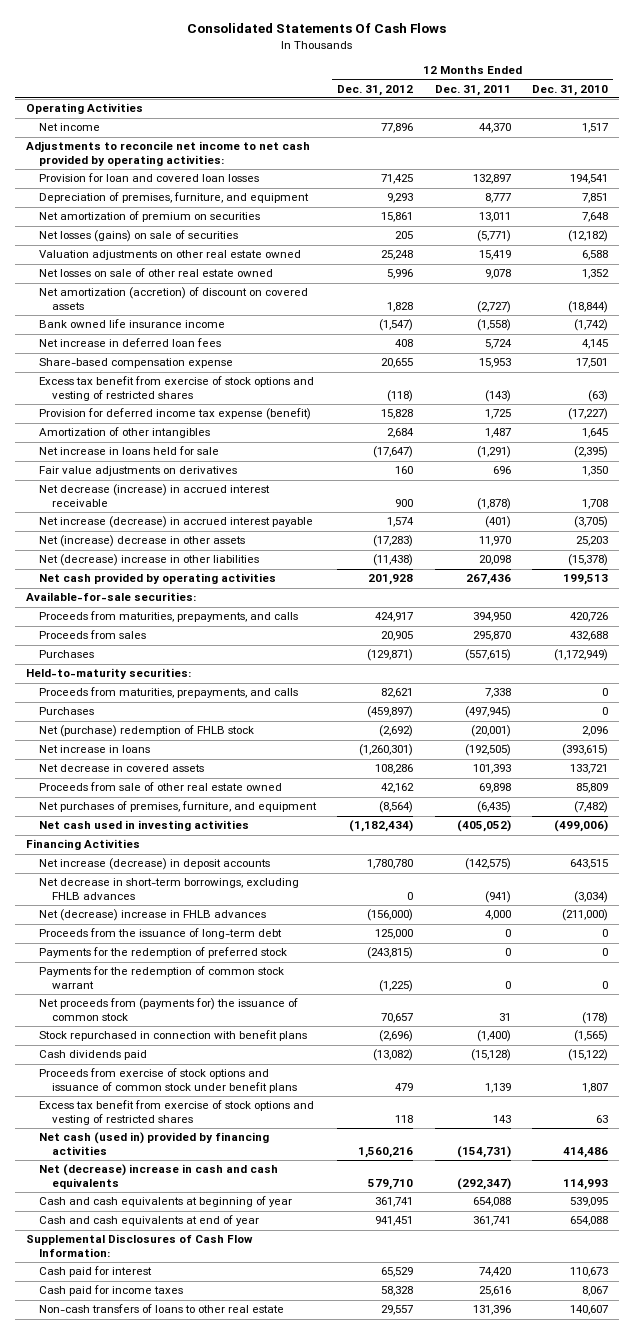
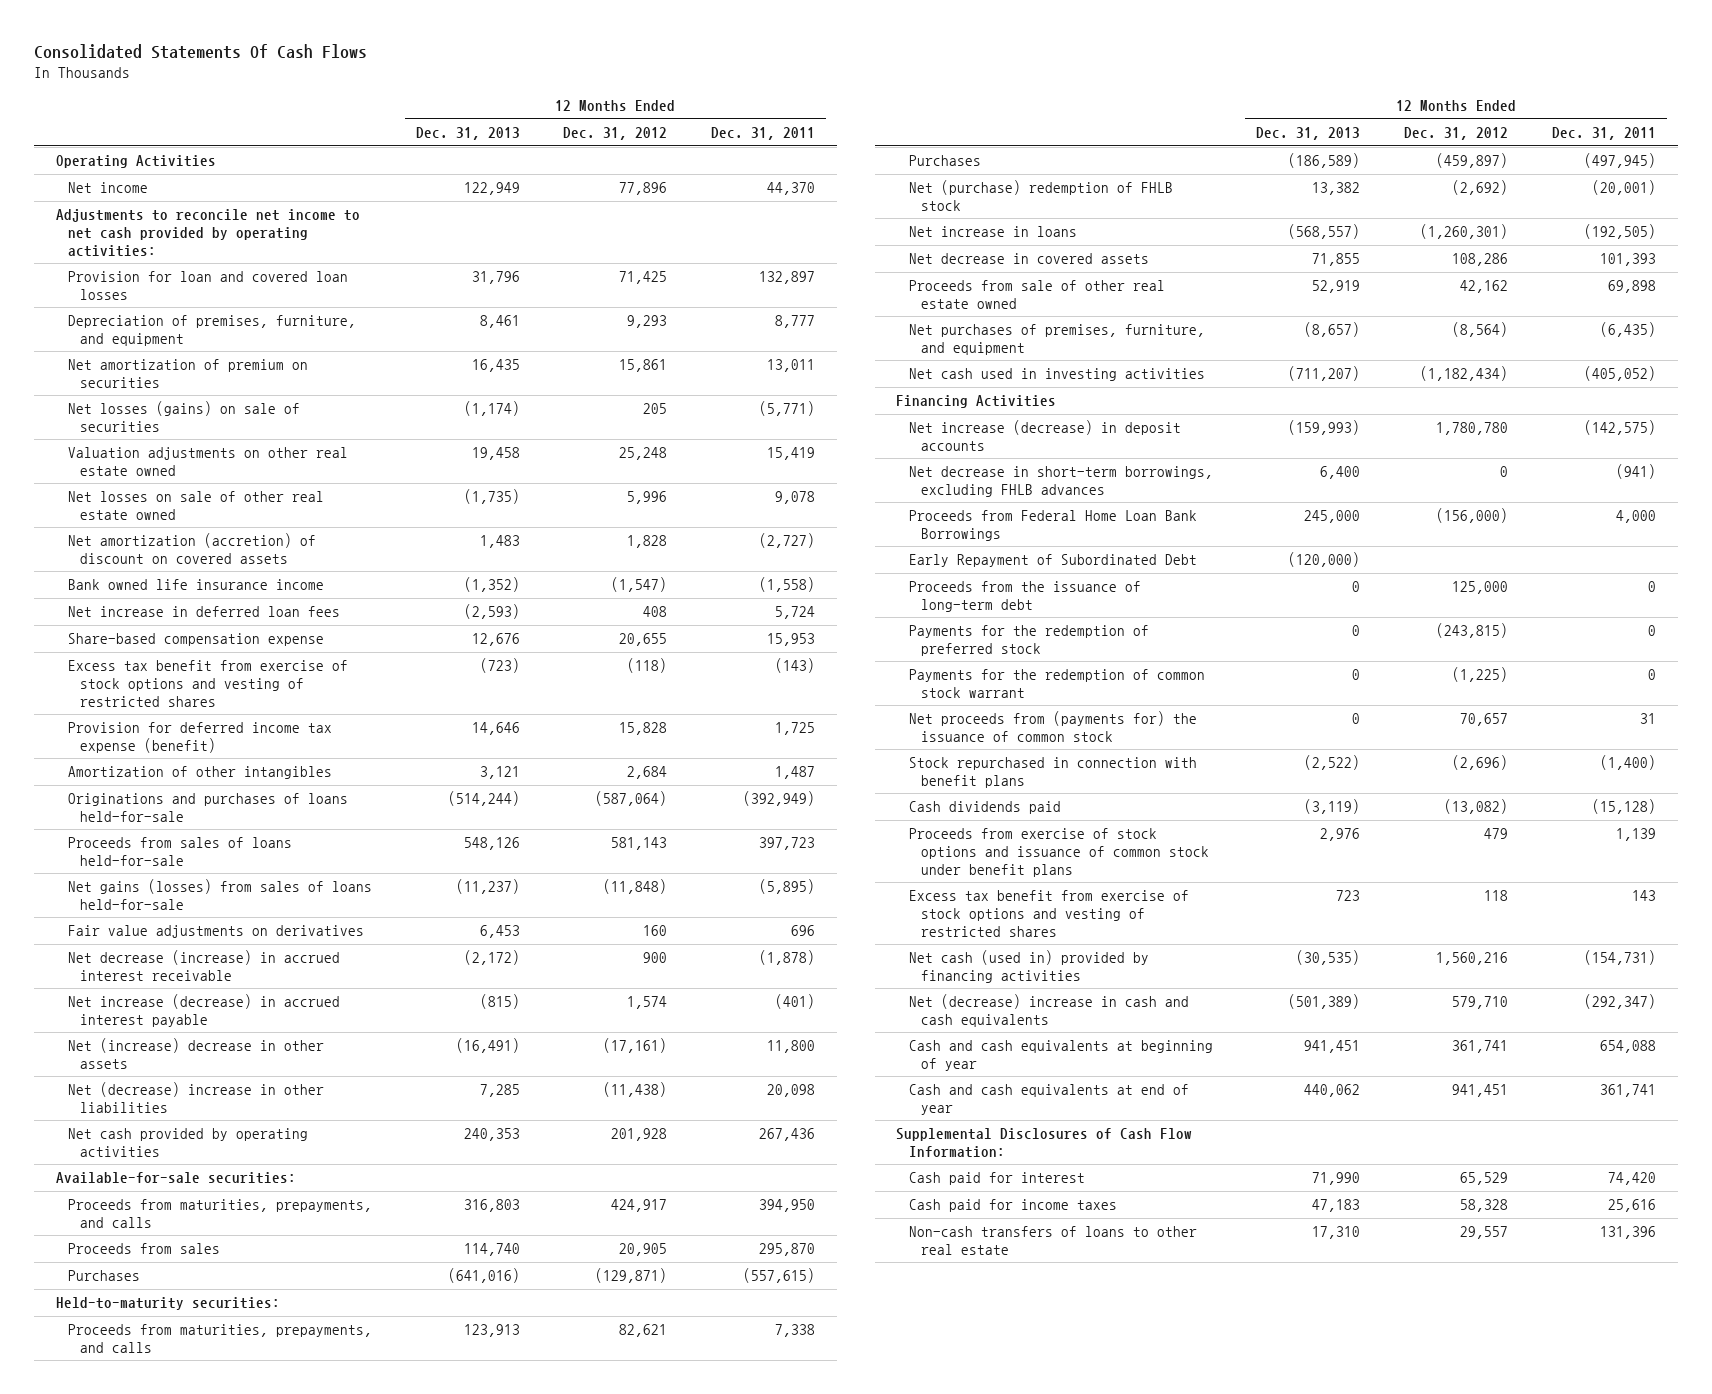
[531,84,608,96] Dec. 31, 2010 -> none
none -> [415,127,520,141] Dec. 31, 2013
[39,446,220,456] Net increase in loans held for sale -> none
none -> [67,793,348,822] Originations and purchases of loans held-for-sale
none -> [67,837,292,866] Proceeds from sales of loans held-for-sale
none -> [67,879,372,910] Net gains (losses) from sales of loans held-for-sale
[373,535,414,548] (17,283) -> [603,1038,668,1054] (17,161)
[478,536,511,547] 11,970 -> [767,1040,816,1054] 11,800
[39,909,267,922] Net (decrease) increase in FHLB advances -> [908,510,1197,541] Proceeds from Federal Home Loan Bank Borrowings
none -> [908,554,1197,568] Early Repayment of Subordinated Debt

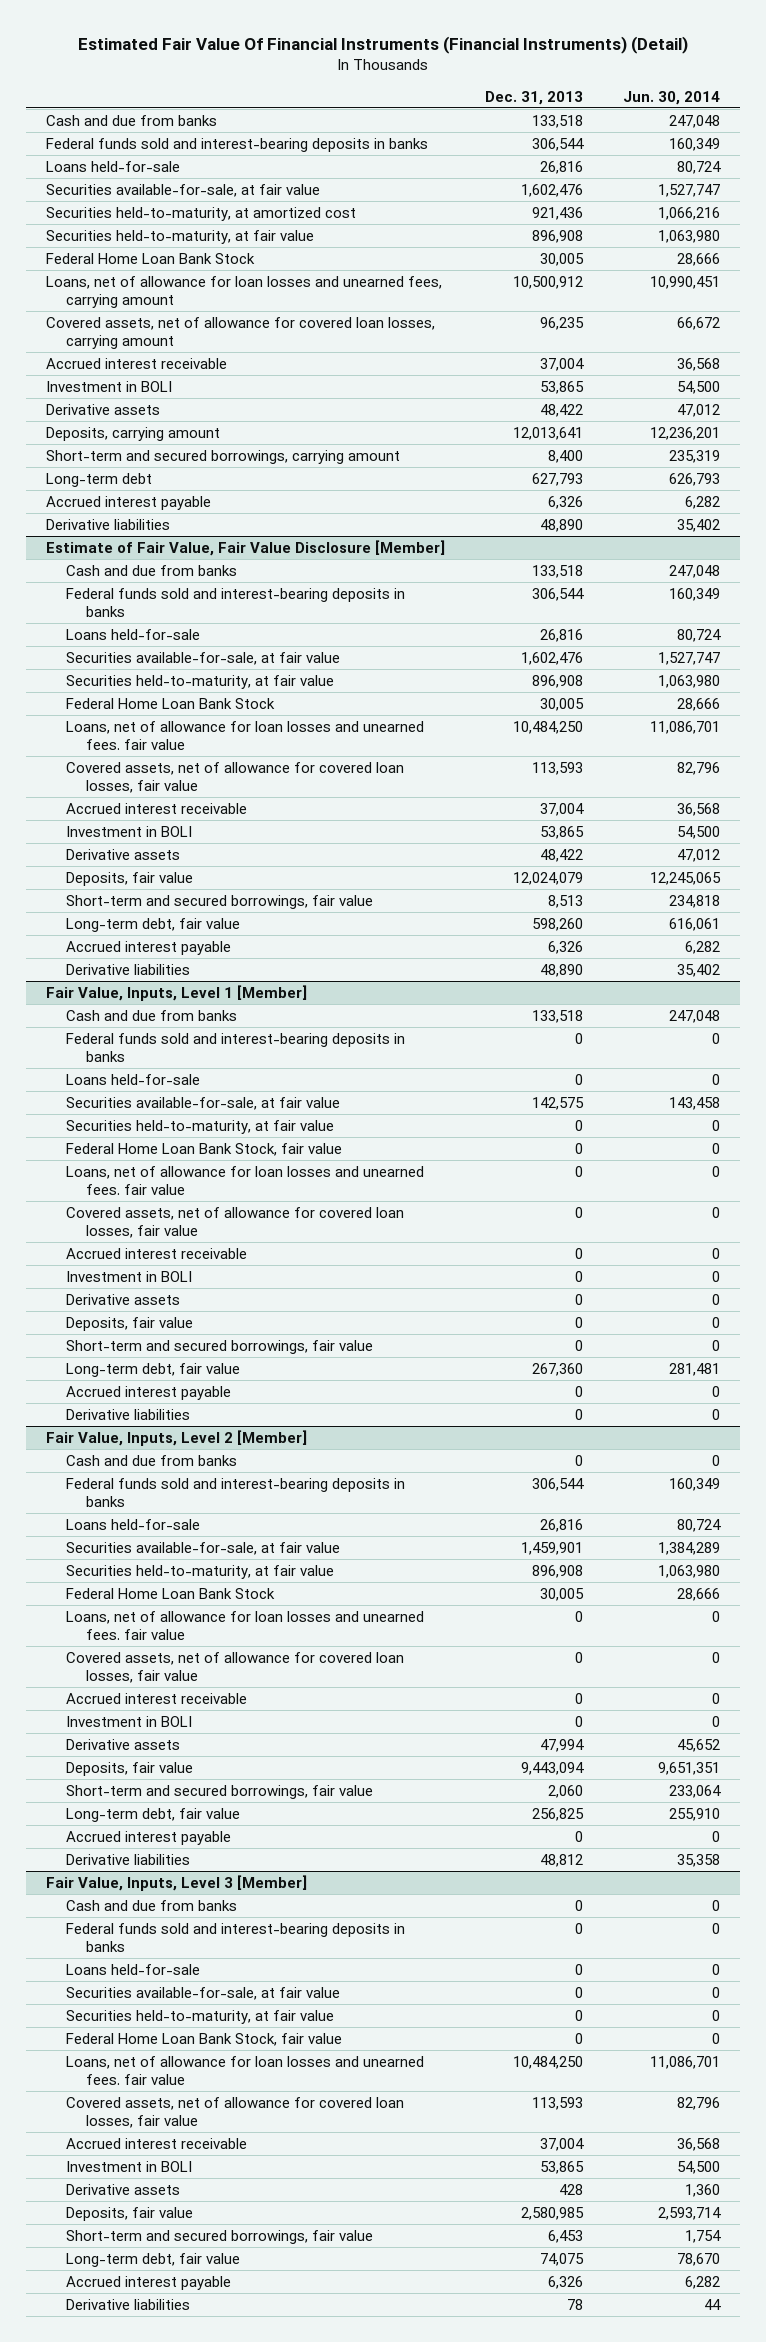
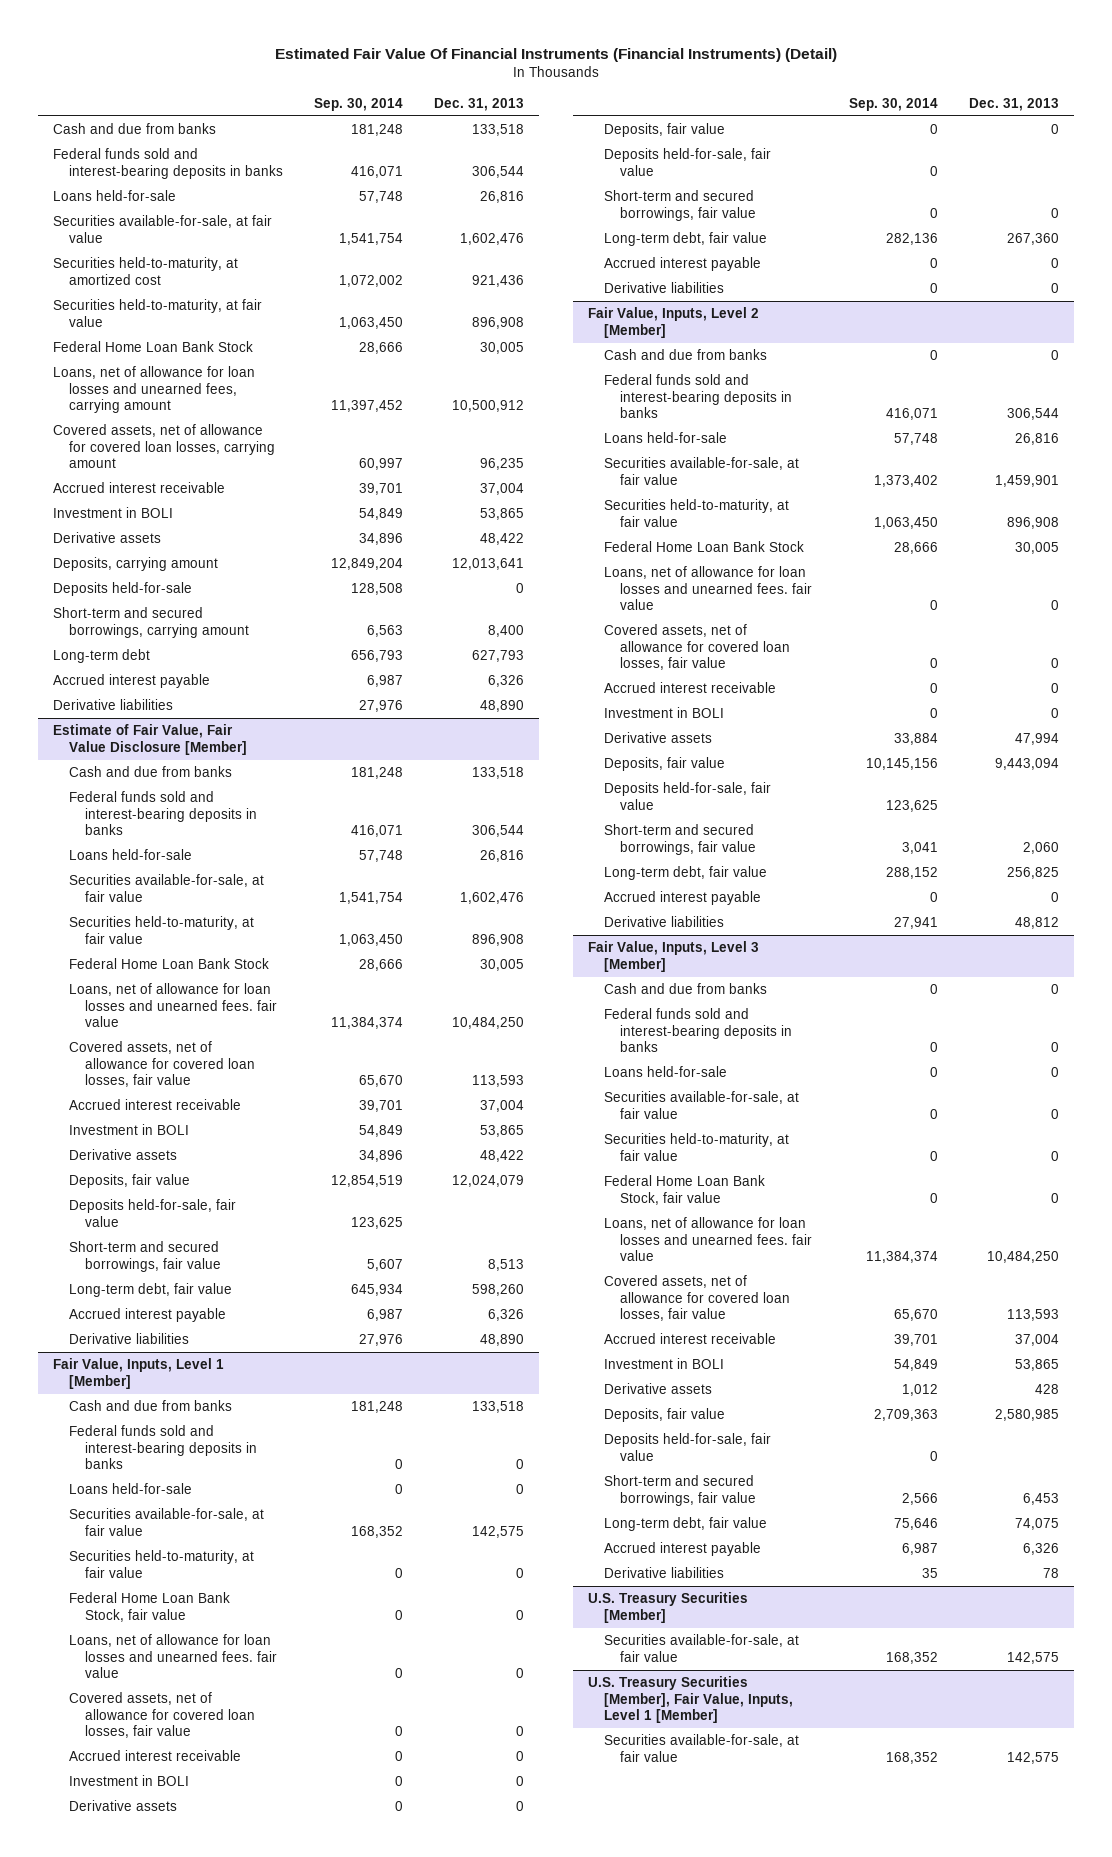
[622,90,720,105] Jun. 30, 2014 -> none
none -> [313,97,403,111] Sep. 30, 2014
none -> [53,582,193,597] Deposits held-for-sale
none -> [69,1199,237,1227] Deposits held-for-sale, fair value
none -> [603,148,771,176] Deposits held-for-sale, fair value
none -> [603,782,771,810] Deposits held-for-sale, fair value
none -> [603,1433,771,1461] Deposits held-for-sale, fair value
none -> [588,1592,749,1623] U.S. Treasury Securities [Member]
none -> [603,1634,799,1662] Securities available-for-sale, at fair value
none -> [588,1676,793,1723] U.S. Treasury Securities [Member], Fair Value, Inputs, Level 1 [Member]
none -> [603,1734,799,1762] Securities available-for-sale, at fair value

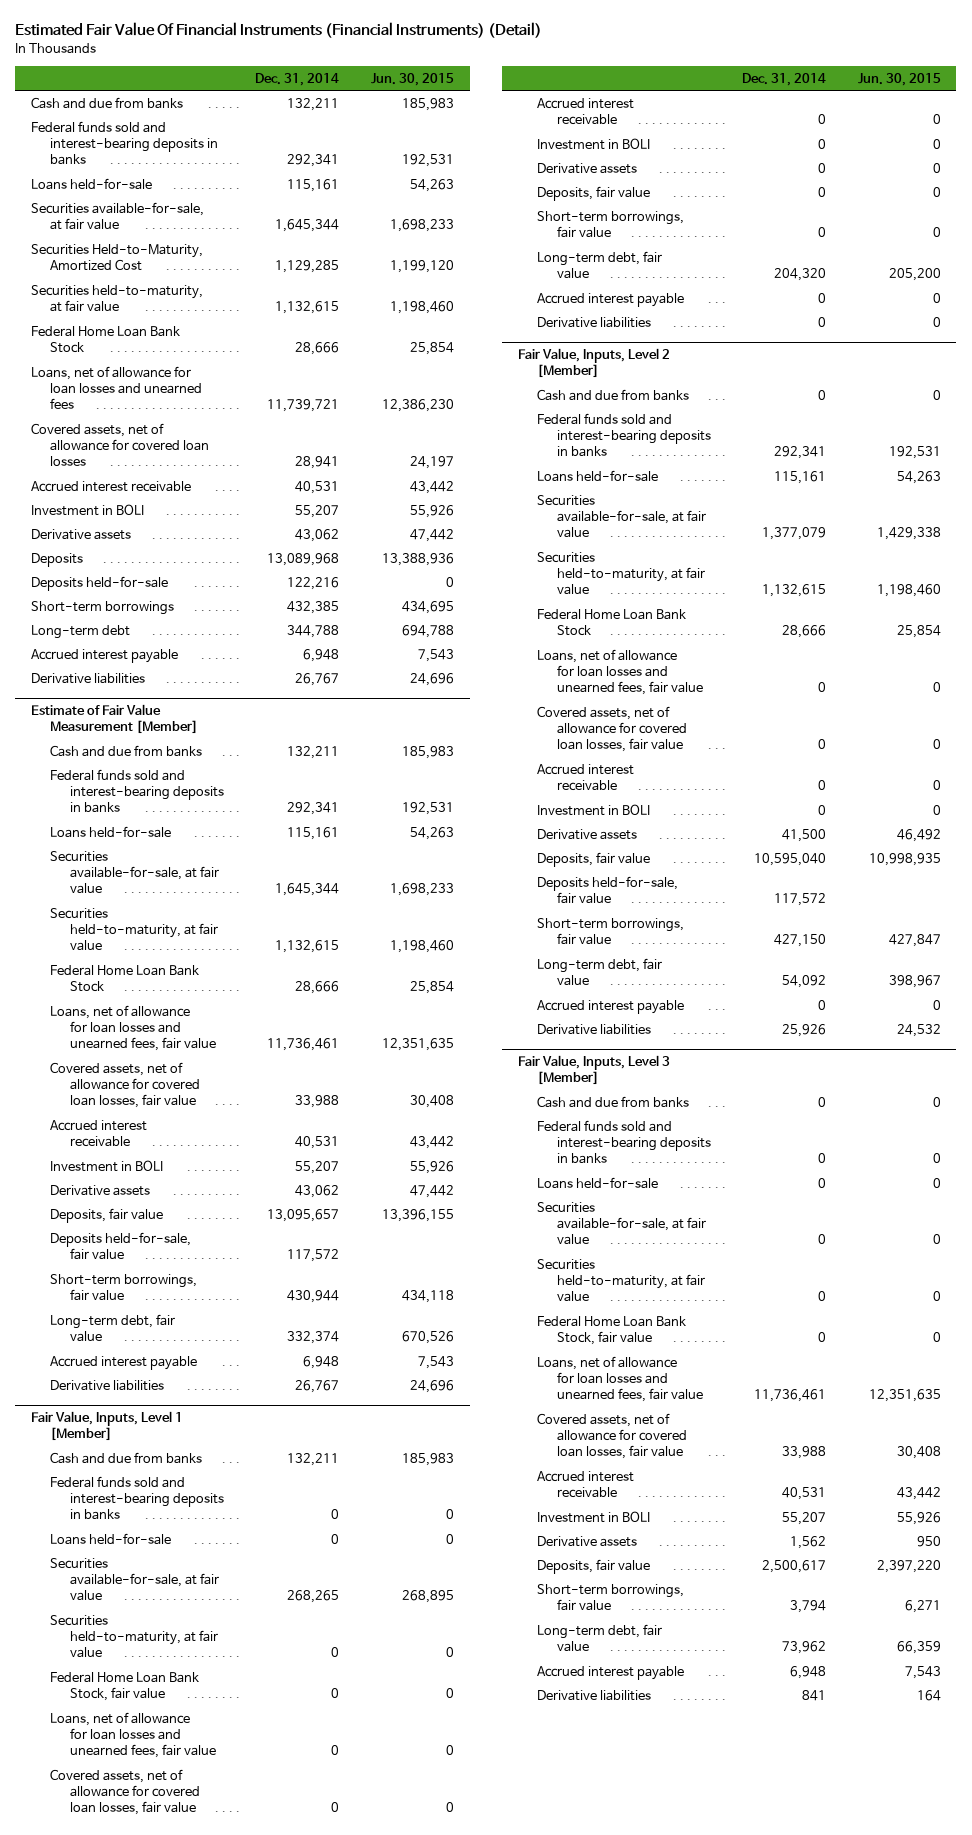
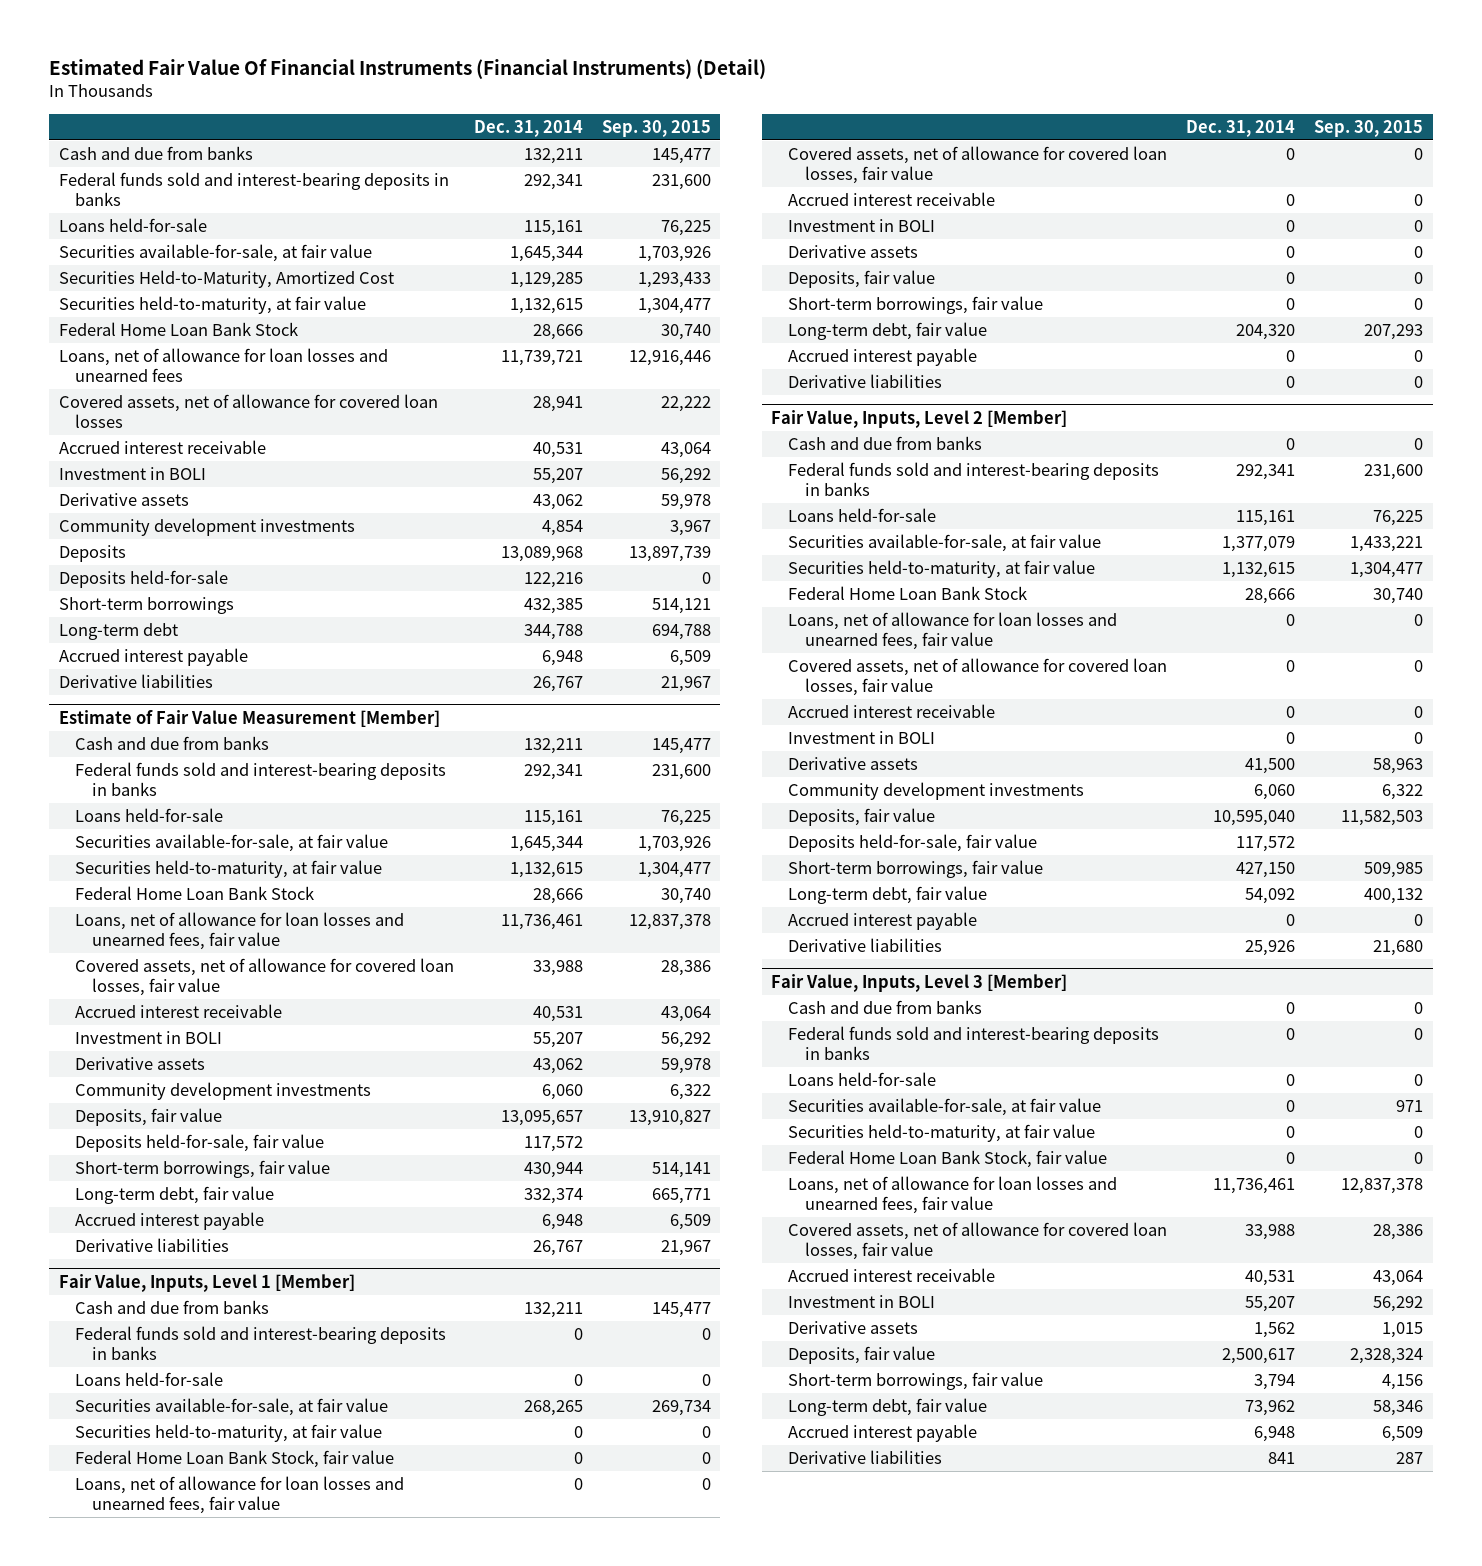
[370,72,454,86] Jun. 30, 2015 -> none
none -> [601,119,711,137] Sep. 30, 2015
none -> [58,518,355,537] Community development investments
none -> [75,1082,372,1101] Community development investments
none -> [787,782,1084,801] Community development investments

